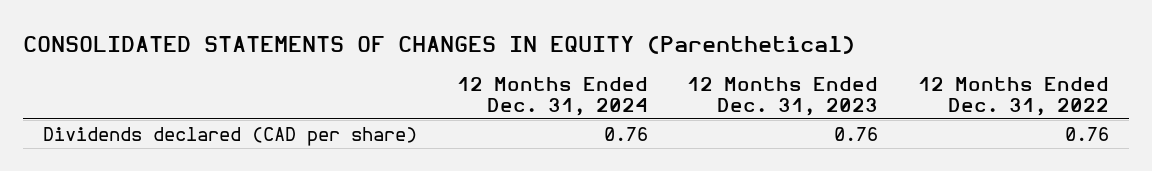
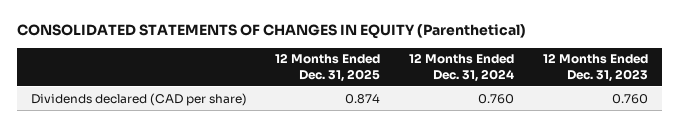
[918,76,1110,117] 12 Months Ended Dec. 31, 2022 -> none
none -> [275,53,381,82] 12 Months Ended Dec. 31, 2025
[603,126,648,141] 0.76 -> [478,93,515,104] 0.760
[834,126,879,141] 0.76 -> [611,93,648,104] 0.760

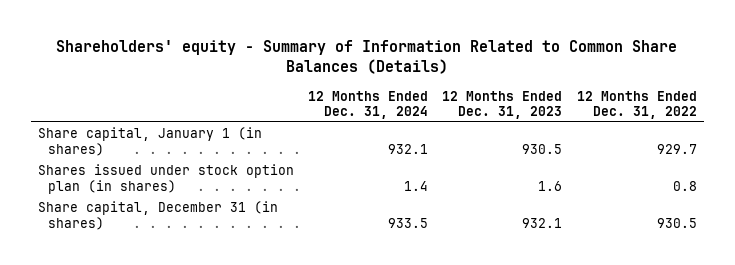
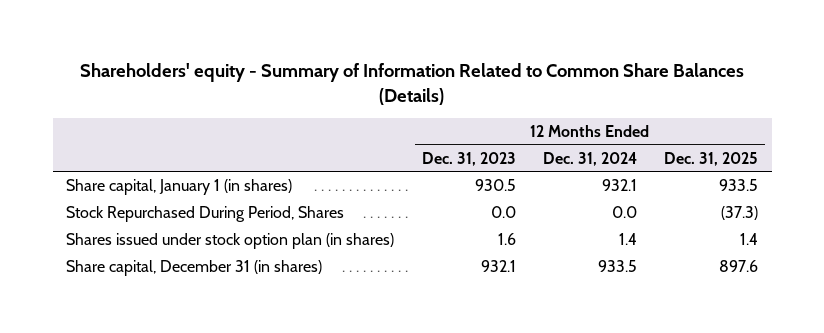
[576,90,697,119] 12 Months Ended Dec. 31, 2022 -> none
none -> [664,151,759,166] Dec. 31, 2025
none -> [66,205,345,222] Stock Repurchased During Period, Shares

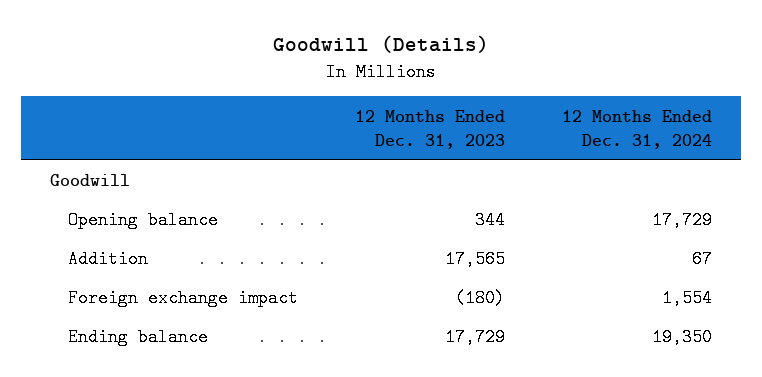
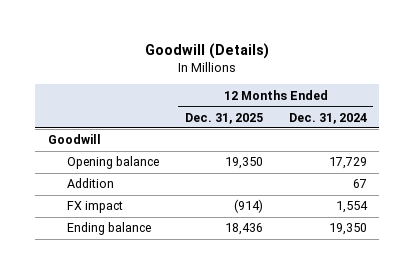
[355,109,506,150] 12 Months Ended Dec. 31, 2023 -> none
none -> [184,112,263,124] Dec. 31, 2025
[68,289,299,308] Foreign exchange impact -> [66,201,123,214] FX impact

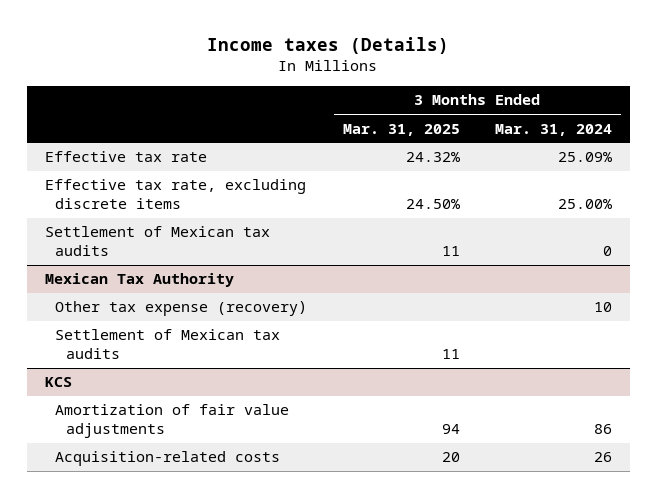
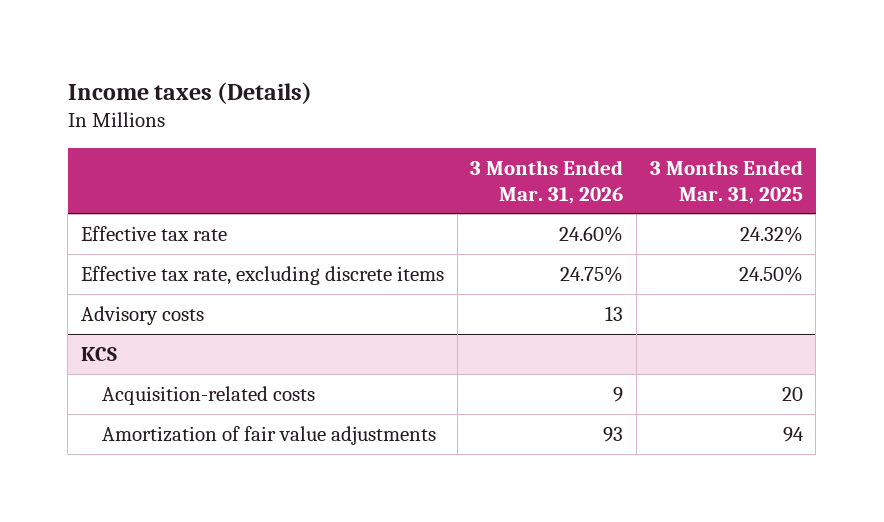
[494,123,612,136] Mar. 31, 2024 -> none
none -> [470,159,624,204] 3 Months Ended Mar. 31, 2026
[44,226,270,256] Settlement of Mexican tax audits -> none
[44,273,234,288] Mexican Tax Authority -> none
[55,301,308,317] Other tax expense (recovery) -> none
[55,329,281,359] Settlement of Mexican tax audits -> none
none -> [81,305,205,325] Advisory costs
[55,404,290,438] Amortization of fair value adjustments -> [102,425,437,445] Amortization of fair value adjustments

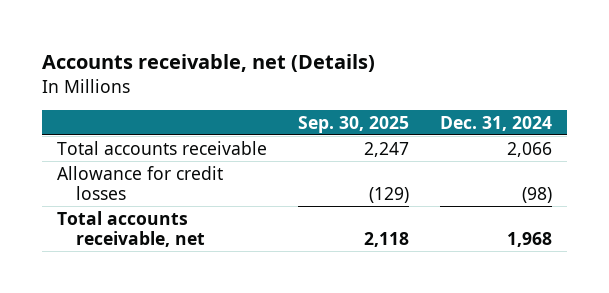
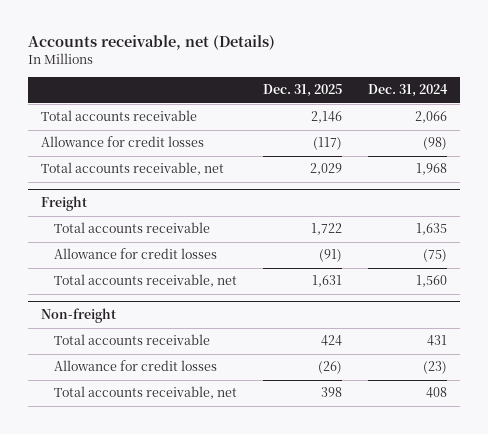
[298,115,410,133] Sep. 30, 2025 -> none
none -> [262,84,342,98] Dec. 31, 2025
none -> [40,196,87,212] Freight
none -> [53,222,210,234] Total accounts receivable
none -> [53,248,217,260] Allowance for credit losses
none -> [53,274,237,288] Total accounts receivable, net
none -> [40,308,116,324] Non-freight
none -> [53,334,210,346] Total accounts receivable
none -> [53,360,217,372] Allowance for credit losses
none -> [53,386,237,400] Total accounts receivable, net

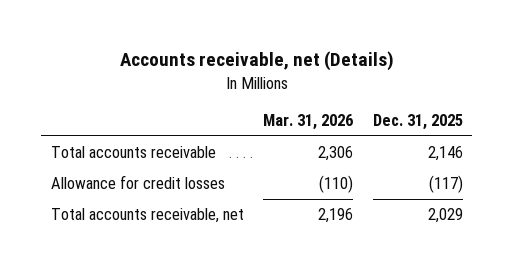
[368,84,449,98] Dec. 31, 2024 -> none
none -> [263,114,354,131] Mar. 31, 2026
[40,196,87,212] Freight -> none
[53,222,210,234] Total accounts receivable -> none
[53,248,217,260] Allowance for credit losses -> none
[53,274,237,288] Total accounts receivable, net -> none
[40,308,116,324] Non-freight -> none
[53,334,210,346] Total accounts receivable -> none
[53,360,217,372] Allowance for credit losses -> none
[53,386,237,400] Total accounts receivable, net -> none

